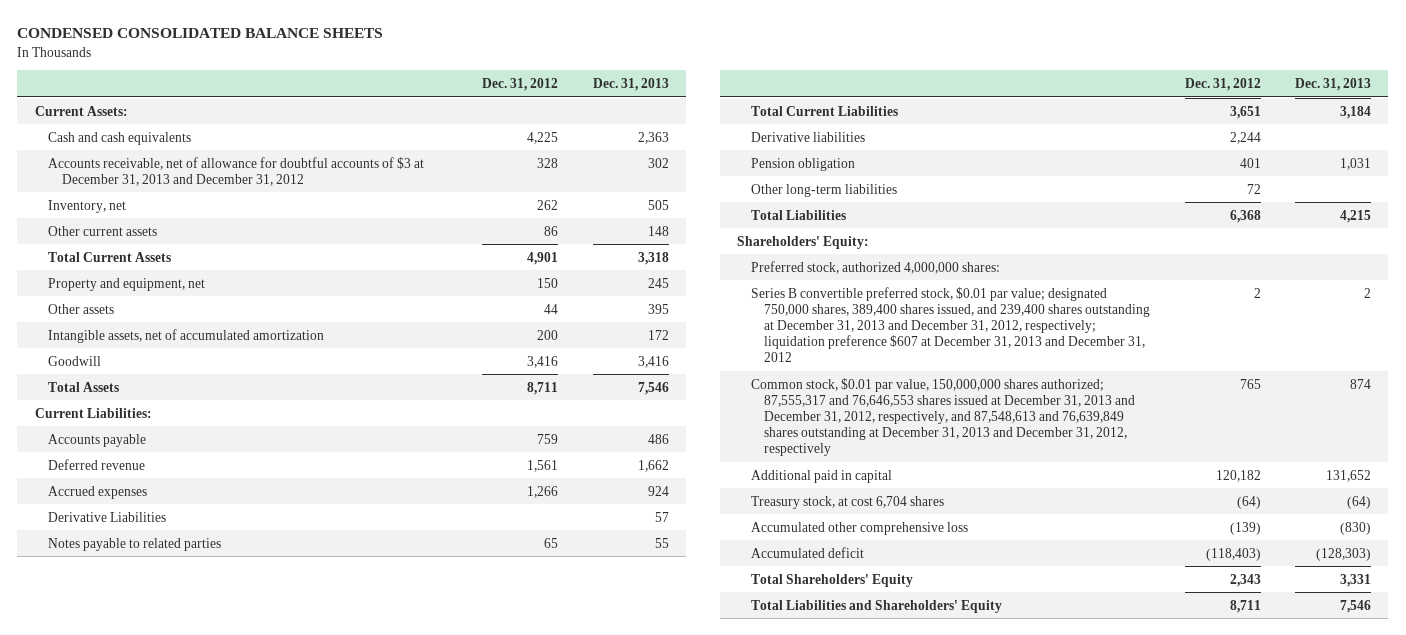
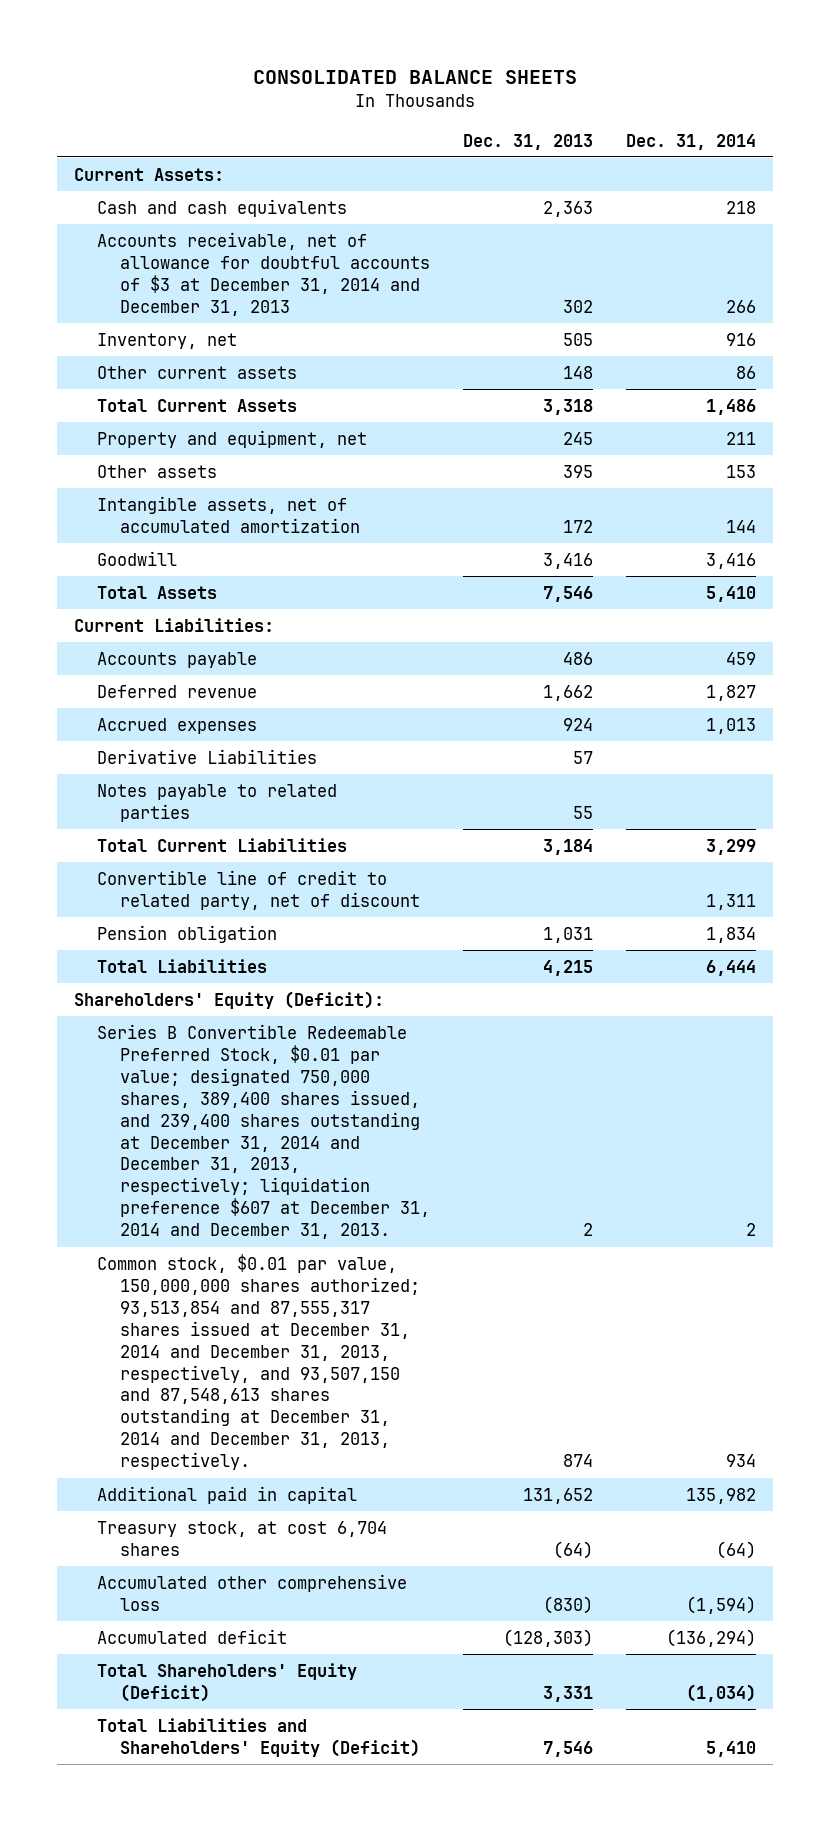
[17,28,384,39] CONDENSED CONSOLIDATED BALANCE SHEETS -> [252,69,577,84] CONSOLIDATED BALANCE SHEETS
[482,77,559,91] Dec. 31, 2012 -> none
none -> [626,133,757,150] Dec. 31, 2014
[48,156,425,186] Accounts receivable, net of allowance for doubtful accounts of $3 at December 31, 2013 and December 31, 2012 -> [96,231,430,316] Accounts receivable, net of allowance for doubtful accounts of $3 at December 31, 2014 and December 31, 2013
[750,131,865,142] Derivative liabilities -> none
none -> [96,869,420,910] Convertible line of credit to related party, net of discount
[750,183,897,197] Other long-term liabilities -> none
[750,260,1000,274] Preferred stock, authorized 4,000,000 shares: -> none
[737,235,870,249] Shareholders' Equity: -> [73,990,384,1009] Shareholders' Equity (Deficit):
[750,286,1151,363] Series B convertible preferred stock, $0.01 par value; designated 750,000 shares, 389,400 shares issued, and 239,400 shares outstanding at December 31, 2013 and December 31, 2012, respectively; liquidation preference $607 at December 31, 2013 and December 31, 2012 -> [96,1023,430,1240] Series B Convertible Redeemable Preferred Stock, $0.01 par value; designated 750,000 shares, 389,400 shares issued, and 239,400 shares outstanding at December 31, 2014 and December 31, 2013, respectively; liquidation preference $607 at December 31, 2014 and December 31, 2013.
[750,377,1136,457] Common stock, $0.01 par value, 150,000,000 shares authorized; 87,555,317 and 76,646,553 shares issued at December 31, 2013 and December 31, 2012, respectively, and 87,548,613 and 76,639,849 shares outstanding at December 31, 2013 and December 31, 2012, respectively -> [96,1253,420,1471] Common stock, $0.01 par value, 150,000,000 shares authorized; 93,513,854 and 87,555,317 shares issued at December 31, 2014 and December 31, 2013, respectively, and 93,507,150 and 87,548,613 shares outstanding at December 31, 2014 and December 31, 2013, respectively.
[750,573,913,587] Total Shareholders' Equity -> [96,1662,357,1702] Total Shareholders' Equity (Deficit)
[750,599,1002,613] Total Liabilities and Shareholders' Equity -> [96,1717,420,1757] Total Liabilities and Shareholders' Equity (Deficit)

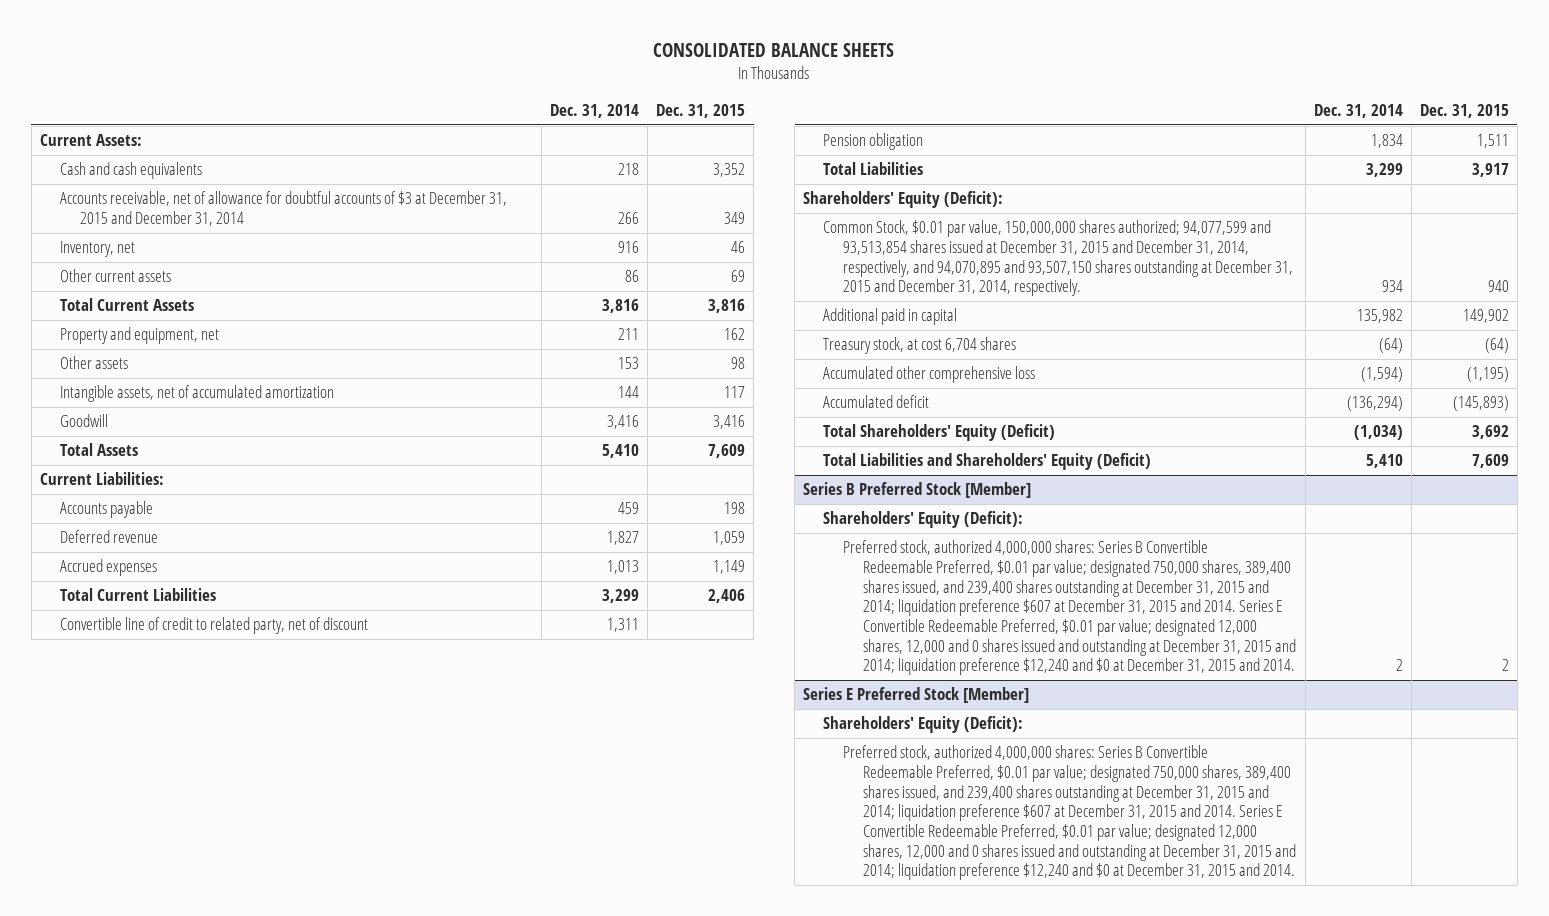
[462,133,593,150] Dec. 31, 2013 -> none
none -> [656,103,746,118] Dec. 31, 2015
[96,231,430,316] Accounts receivable, net of allowance for doubtful accounts of $3 at December 31, 2014 and December 31, 2013 -> [60,191,508,227] Accounts receivable, net of allowance for doubtful accounts of $3 at December 31, 2015 and December 31, 2014
[706,398,757,415] 1,486 -> [602,299,640,314] 3,816
[96,748,317,764] Derivative Liabilities -> none
[96,783,337,822] Notes payable to related parties -> none
[706,959,757,976] 6,444 -> [1365,163,1403,178] 3,299
[96,1023,430,1240] Series B Convertible Redeemable Preferred Stock, $0.01 par value; designated 750,000 shares, 389,400 shares issued, and 239,400 shares outstanding at December 31, 2014 and December 31, 2013, respectively; liquidation preference $607 at December 31, 2014 and December 31, 2013. -> none
[96,1253,420,1471] Common stock, $0.01 par value, 150,000,000 shares authorized; 93,513,854 and 87,555,317 shares issued at December 31, 2014 and December 31, 2013, respectively, and 93,507,150 and 87,548,613 shares outstanding at December 31, 2014 and December 31, 2013, respectively. -> [823,220,1294,297] Common Stock, $0.01 par value, 150,000,000 shares authorized; 94,077,599 and 93,513,854 shares issued at December 31, 2015 and December 31, 2014, respectively, and 94,070,895 and 93,507,150 shares outstanding at December 31, 2015 and December 31, 2014, respectively.
none -> [803,482,1032,499] Series B Preferred Stock [Member]
none -> [823,511,1024,529] Shareholders' Equity (Deficit):
none -> [843,540,1297,676] Preferred stock, authorized 4,000,000 shares: Series B Convertible Redeemable Preferred, $0.01 par value; designated 750,000 shares, 389,400 shares issued, and 239,400 shares outstanding at December 31, 2015 and 2014; liquidation preference $607 at December 31, 2015 and 2014. Series E Convertible Redeemable Preferred, $0.01 par value; designated 12,000 shares, 12,000 and 0 shares issued and outstanding at December 31, 2015 and 2014; liquidation preference $12,240 and $0 at December 31, 2015 and 2014.
none -> [803,687,1030,704] Series E Preferred Stock [Member]
none -> [823,716,1024,734] Shareholders' Equity (Deficit):
none -> [843,745,1297,881] Preferred stock, authorized 4,000,000 shares: Series B Convertible Redeemable Preferred, $0.01 par value; designated 750,000 shares, 389,400 shares issued, and 239,400 shares outstanding at December 31, 2015 and 2014; liquidation preference $607 at December 31, 2015 and 2014. Series E Convertible Redeemable Preferred, $0.01 par value; designated 12,000 shares, 12,000 and 0 shares issued and outstanding at December 31, 2015 and 2014; liquidation preference $12,240 and $0 at December 31, 2015 and 2014.

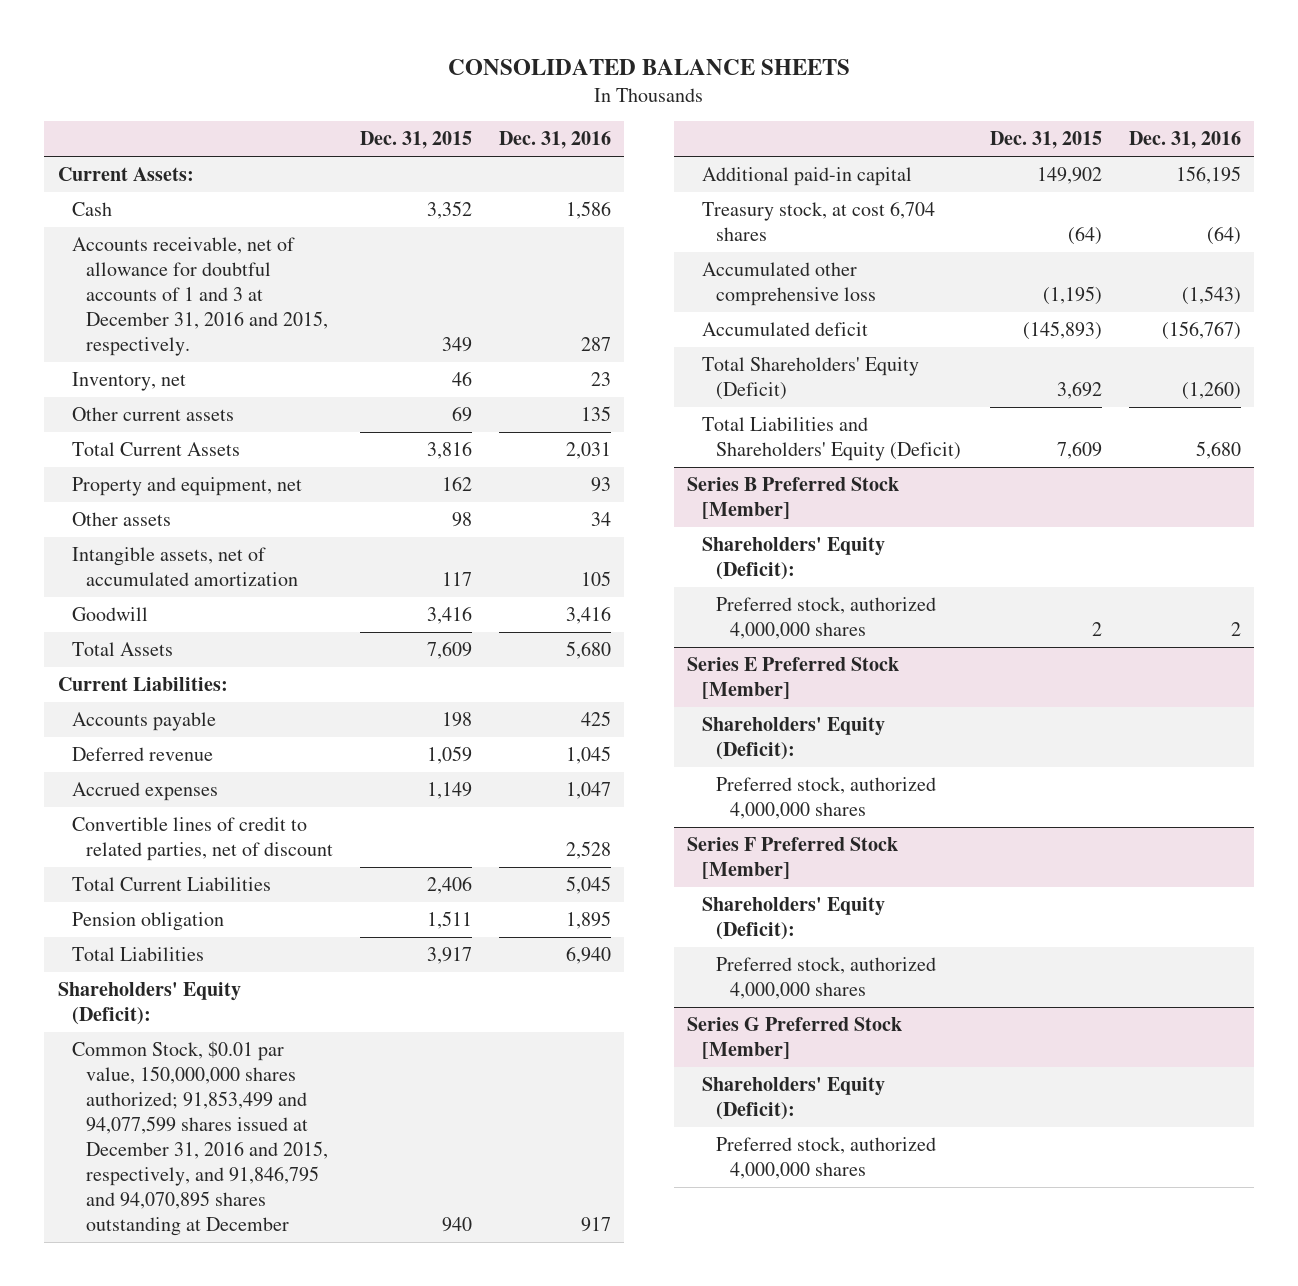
[550,103,640,118] Dec. 31, 2014 -> none
none -> [498,131,611,150] Dec. 31, 2016
[60,162,203,180] Cash and cash equivalents -> [71,201,112,216] Cash
[60,191,508,227] Accounts receivable, net of allowance for doubtful accounts of $3 at December 31, 2015 and December 31, 2014 -> [71,236,329,357] Accounts receivable, net of allowance for doubtful accounts of 1 and 3 at December 31, 2016 and 2015, respectively.
none -> [71,816,334,861] Convertible lines of credit to related parties, net of discount
[60,617,369,635] Convertible line of credit to related party, net of discount -> none
[823,220,1294,297] Common Stock, $0.01 par value, 150,000,000 shares authorized; 94,077,599 and 93,513,854 shares issued at December 31, 2015 and December 31, 2014, respectively, and 94,070,895 and 93,507,150 shares outstanding at December 31, 2015 and December 31, 2014, respectively. -> [71,1040,329,1237] Common Stock, $0.01 par value, 150,000,000 shares authorized; 91,853,499 and 94,077,599 shares issued at December 31, 2016 and 2015, respectively, and 91,846,795 and 94,070,895 shares outstanding at December
[823,308,958,326] Additional paid in capital -> [701,166,912,186] Additional paid-in capital
[843,540,1297,676] Preferred stock, authorized 4,000,000 shares: Series B Convertible Redeemable Preferred, $0.01 par value; designated 750,000 shares, 389,400 shares issued, and 239,400 shares outstanding at December 31, 2015 and 2014; liquidation preference $607 at December 31, 2015 and 2014. Series E Convertible Redeemable Preferred, $0.01 par value; designated 12,000 shares, 12,000 and 0 shares issued and outstanding at December 31, 2015 and 2014; liquidation preference $12,240 and $0 at December 31, 2015 and 2014. -> [715,596,936,639] Preferred stock, authorized 4,000,000 shares
[843,745,1297,881] Preferred stock, authorized 4,000,000 shares: Series B Convertible Redeemable Preferred, $0.01 par value; designated 750,000 shares, 389,400 shares issued, and 239,400 shares outstanding at December 31, 2015 and 2014; liquidation preference $607 at December 31, 2015 and 2014. Series E Convertible Redeemable Preferred, $0.01 par value; designated 12,000 shares, 12,000 and 0 shares issued and outstanding at December 31, 2015 and 2014; liquidation preference $12,240 and $0 at December 31, 2015 and 2014. -> [715,776,936,819] Preferred stock, authorized 4,000,000 shares
none -> [687,836,899,879] Series F Preferred Stock [Member]
none -> [701,896,885,940] Shareholders' Equity (Deficit):
none -> [715,956,936,999] Preferred stock, authorized 4,000,000 shares
none -> [687,1016,903,1059] Series G Preferred Stock [Member]
none -> [701,1076,885,1120] Shareholders' Equity (Deficit):
none -> [715,1136,936,1179] Preferred stock, authorized 4,000,000 shares

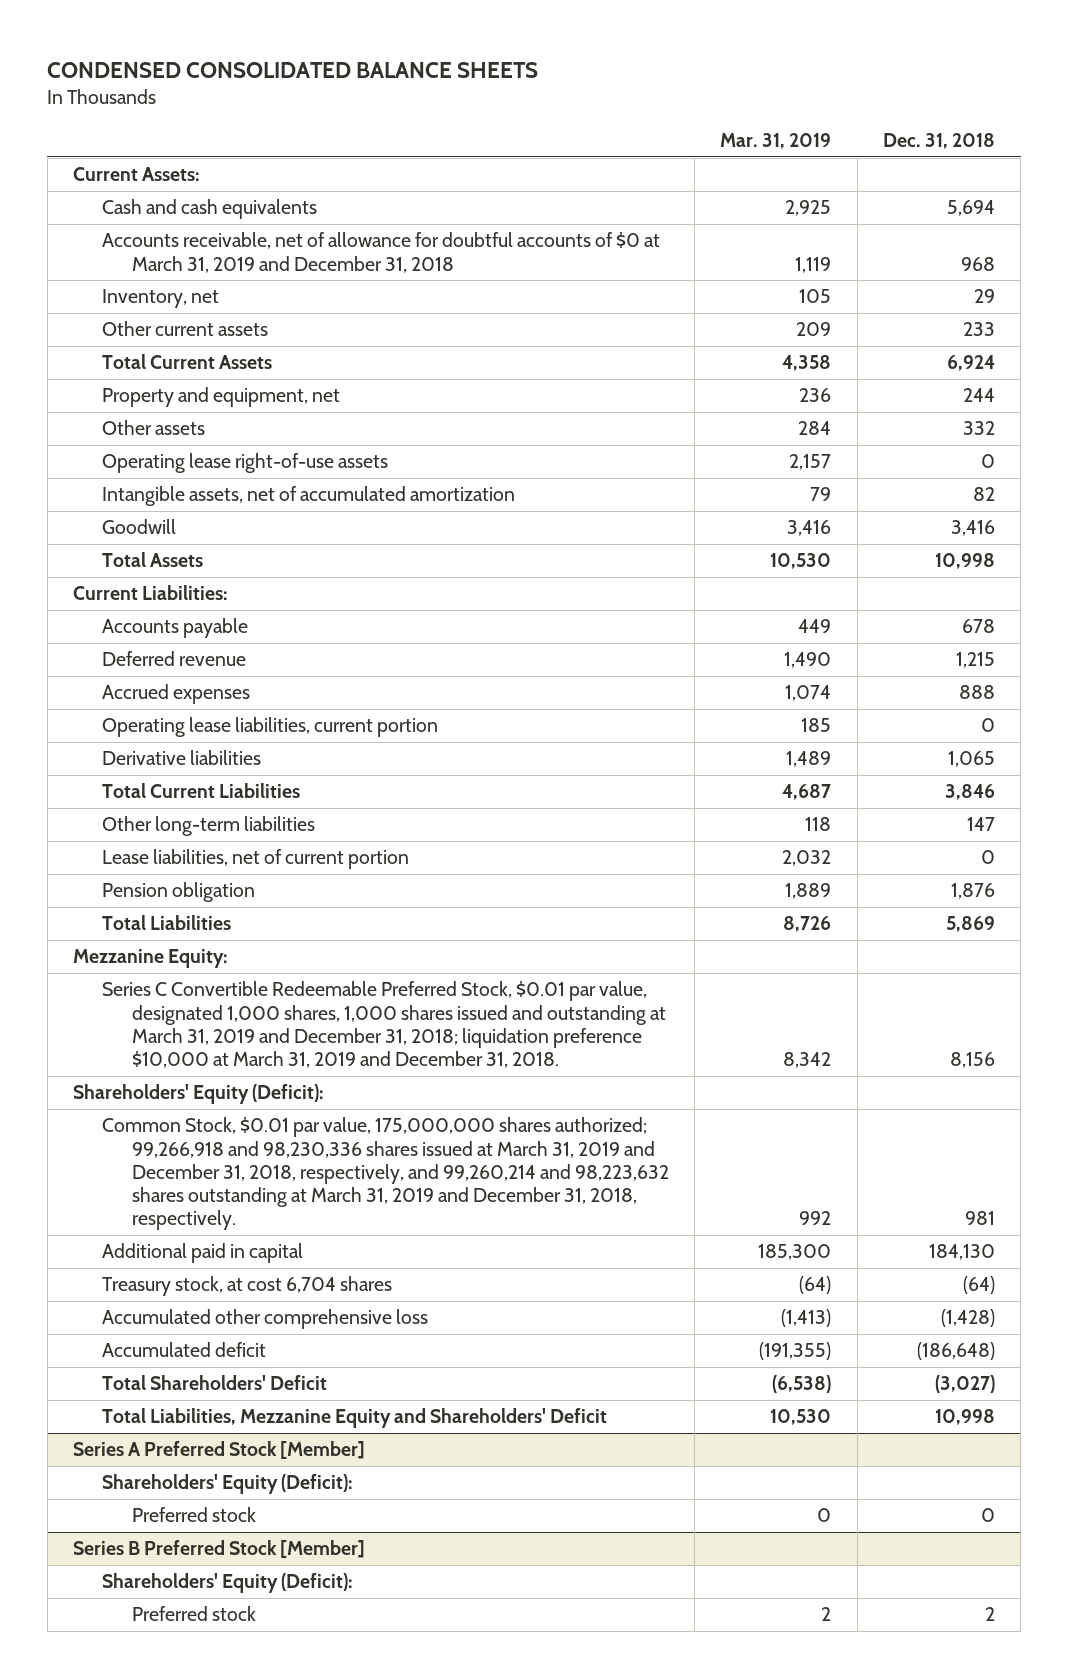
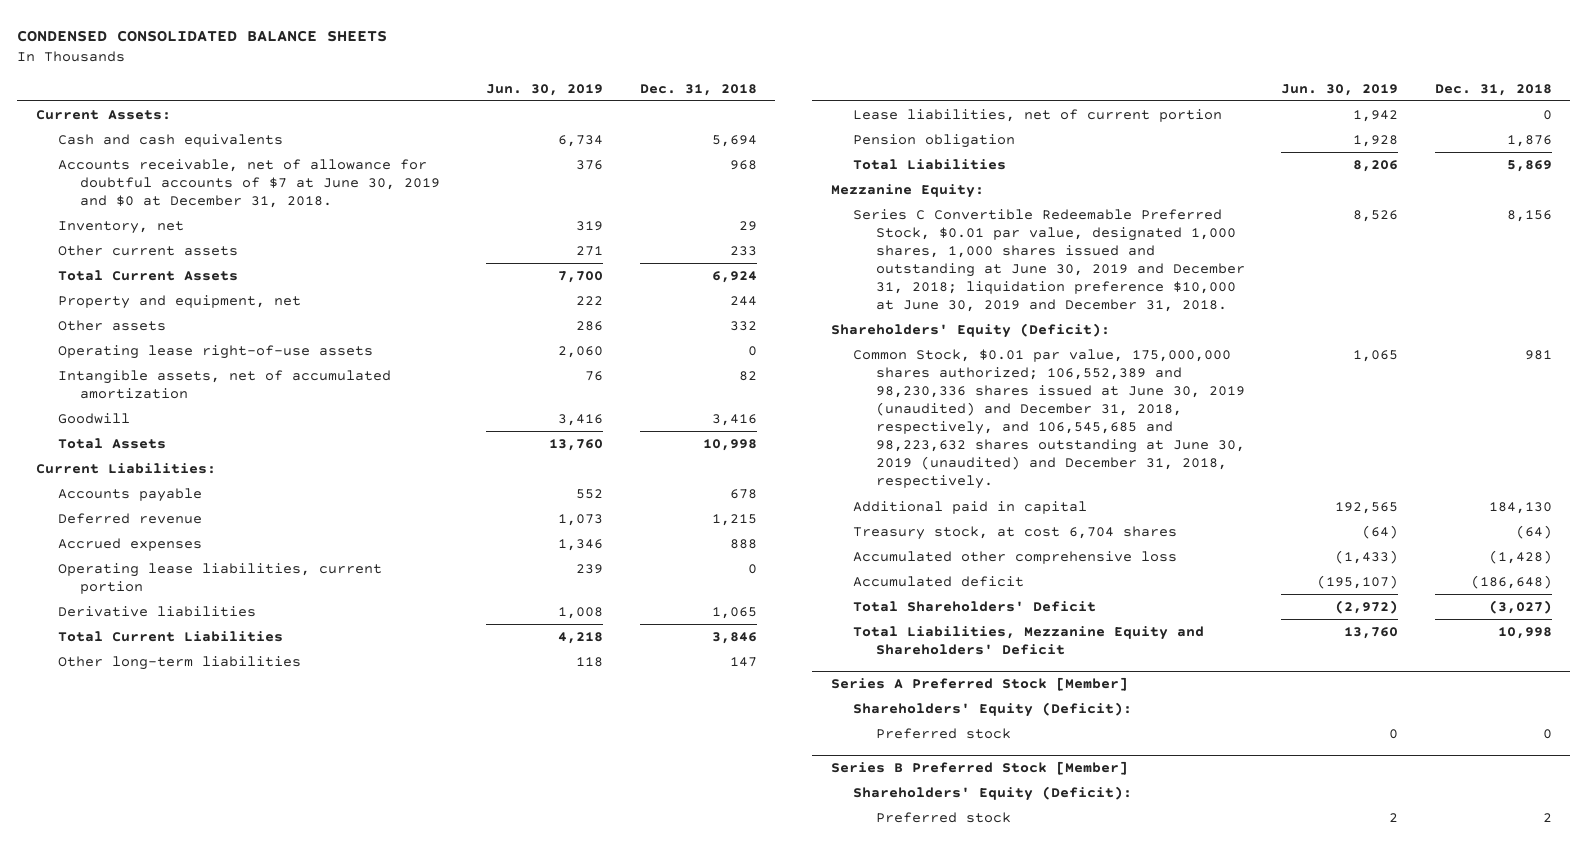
[720,133,832,150] Mar. 31, 2019 -> none
none -> [486,83,604,96] Jun. 30, 2019
[102,232,661,273] Accounts receivable, net of allowance for doubtful accounts of $0 at March 31, 2019 and December 31, 2018 -> [58,158,441,209] Accounts receivable, net of allowance for doubtful accounts of $7 at June 30, 2019 and $0 at December 31, 2018.
[102,981,666,1068] Series C Convertible Redeemable Preferred Stock, $0.01 par value, designated 1,000 shares, 1,000 shares issued and outstanding at March 31, 2019 and December 31, 2018; liquidation preference $10,000 at March 31, 2019 and December 31, 2018. -> [853,208,1245,313] Series C Convertible Redeemable Preferred Stock, $0.01 par value, designated 1,000 shares, 1,000 shares issued and outstanding at June 30, 2019 and December 31, 2018; liquidation preference $10,000 at June 30, 2019 and December 31, 2018.
[102,1117,669,1231] Common Stock, $0.01 par value, 175,000,000 shares authorized; 99,266,918 and 98,230,336 shares issued at March 31, 2019 and December 31, 2018, respectively, and 99,260,214 and 98,223,632 shares outstanding at March 31, 2019 and December 31, 2018, respectively. -> [853,348,1245,490] Common Stock, $0.01 par value, 175,000,000 shares authorized; 106,552,389 and 98,230,336 shares issued at June 30, 2019 (unaudited) and December 31, 2018, respectively, and 106,545,685 and 98,223,632 shares outstanding at June 30, 2019 (unaudited) and December 31, 2018, respectively.

